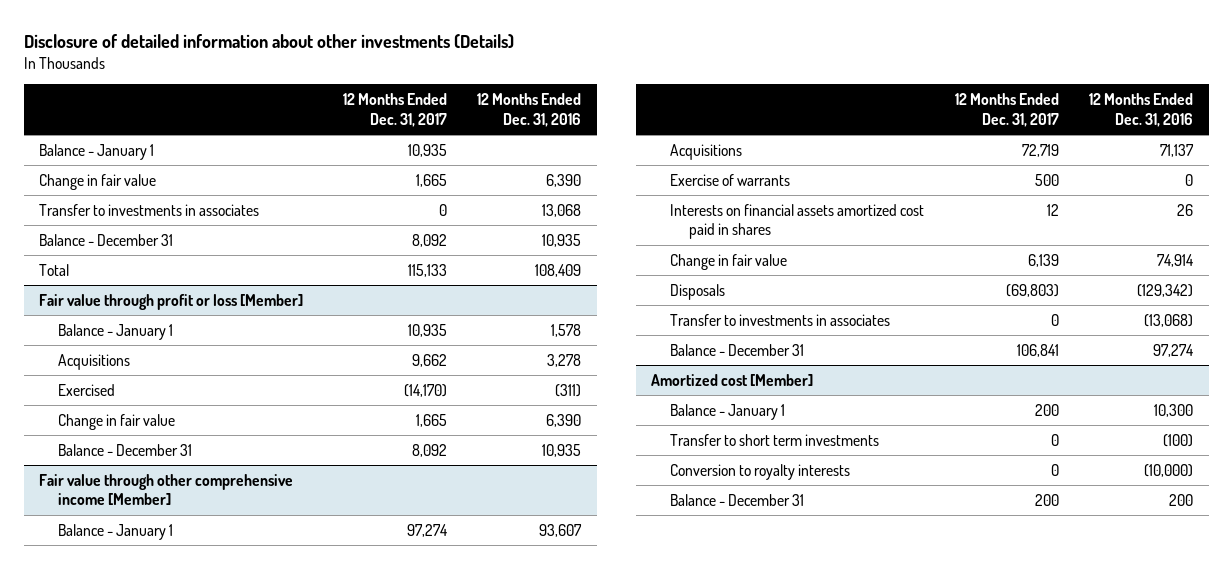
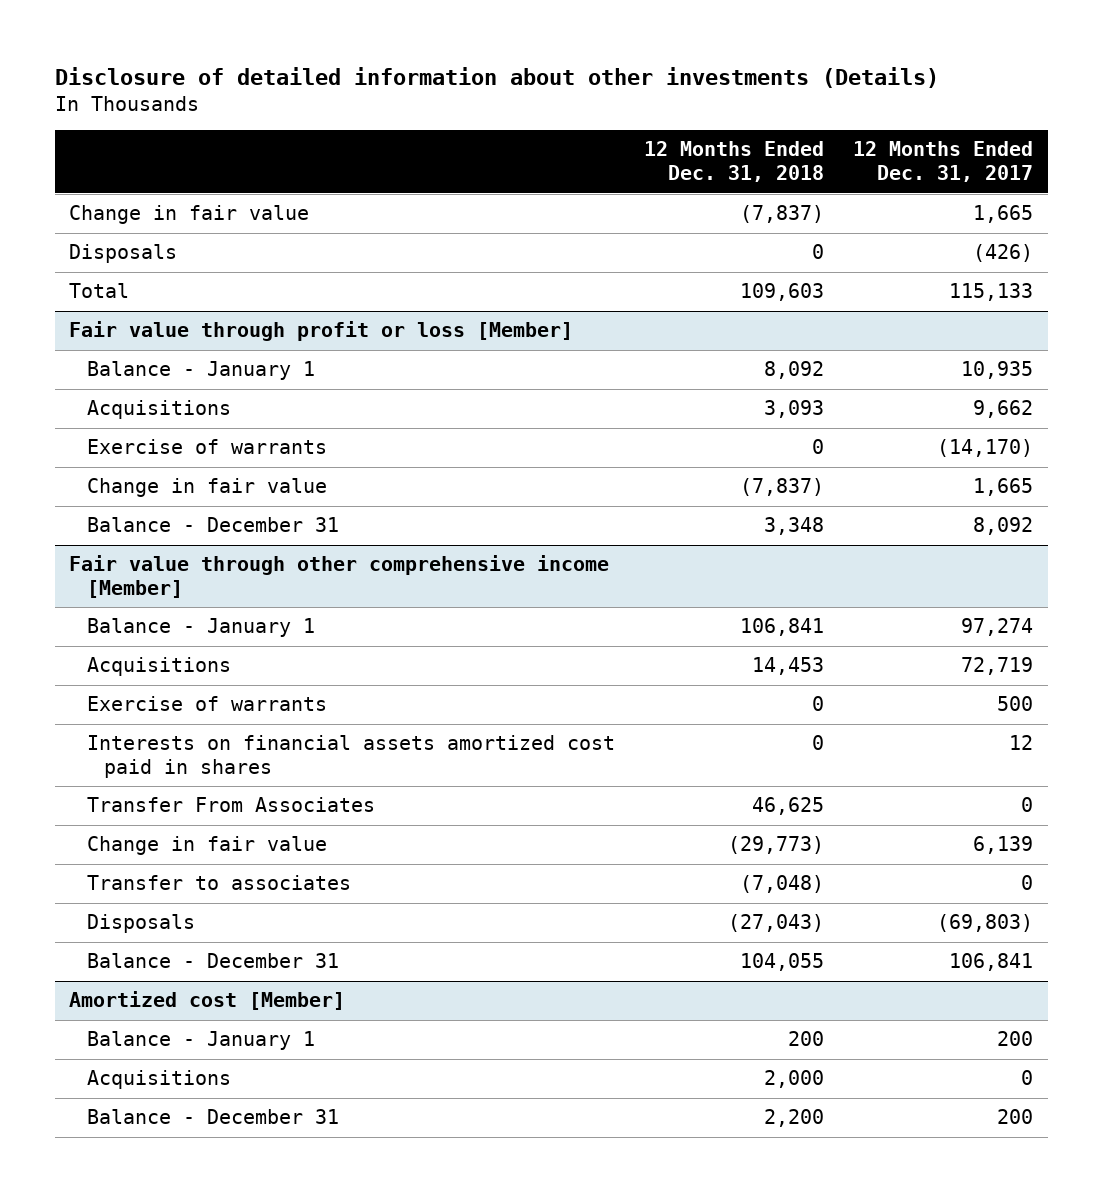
[477,93,582,127] 12 Months Ended Dec. 31, 2016 -> none
none -> [643,141,824,183] 12 Months Ended Dec. 31, 2018
[38,143,154,160] Balance - January 1 -> none
[38,203,259,216] Transfer to investments in associates -> none
[38,233,173,246] Balance - December 31 -> none
none -> [69,244,178,264] Disposals
[58,383,116,396] Exercised -> [86,439,327,455] Exercise of warrants
none -> [86,797,375,813] Transfer From Associates
none -> [86,875,351,891] Transfer to associates
[670,313,891,326] Transfer to investments in associates -> none
[670,433,880,446] Transfer to short term investments -> none
[670,463,851,480] Conversion to royalty interests -> none
none -> [86,1070,231,1090] Acquisitions

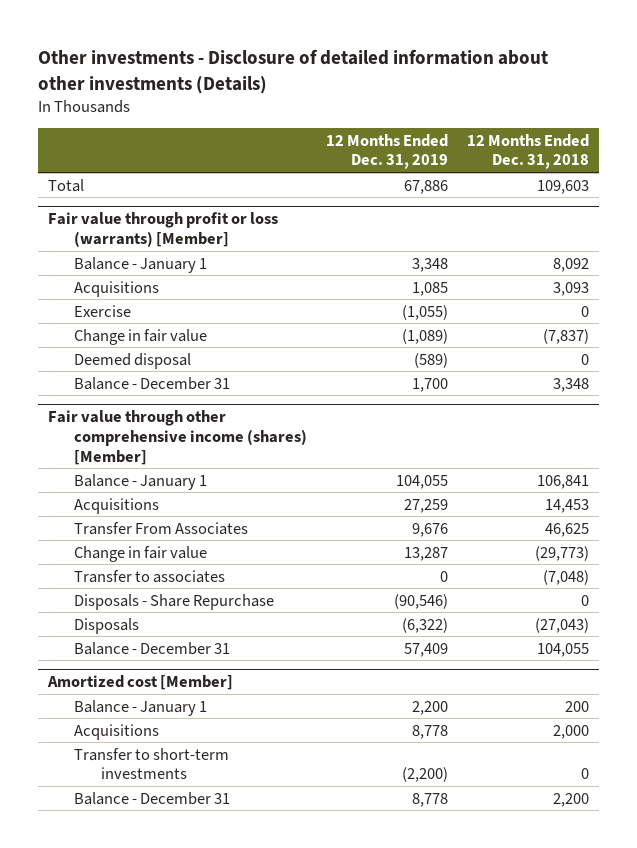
[54,66,939,88] Disclosure of detailed information about other investments (Details) -> [38,48,549,94] Other investments - Disclosure of detailed information about other investments (Details)
[853,141,1034,183] 12 Months Ended Dec. 31, 2017 -> none
none -> [326,133,449,170] 12 Months Ended Dec. 31, 2019
[69,205,310,225] Change in fair value -> none
[69,244,178,264] Disposals -> none
[69,321,574,342] Fair value through profit or loss [Member] -> [47,212,278,248] Fair value through profit or loss (warrants) [Member]
[86,439,327,455] Exercise of warrants -> [74,304,132,317] Exercise
none -> [74,352,192,369] Deemed disposal
[69,555,610,599] Fair value through other comprehensive income [Member] -> [47,410,308,465] Fair value through other comprehensive income (shares) [Member]
[86,696,327,712] Exercise of warrants -> none
[86,735,615,779] Interests on financial assets amortized cost paid in shares -> none
none -> [74,593,275,610] Disposals - Share Repurchase
none -> [74,747,230,780] Transfer to short-term investments

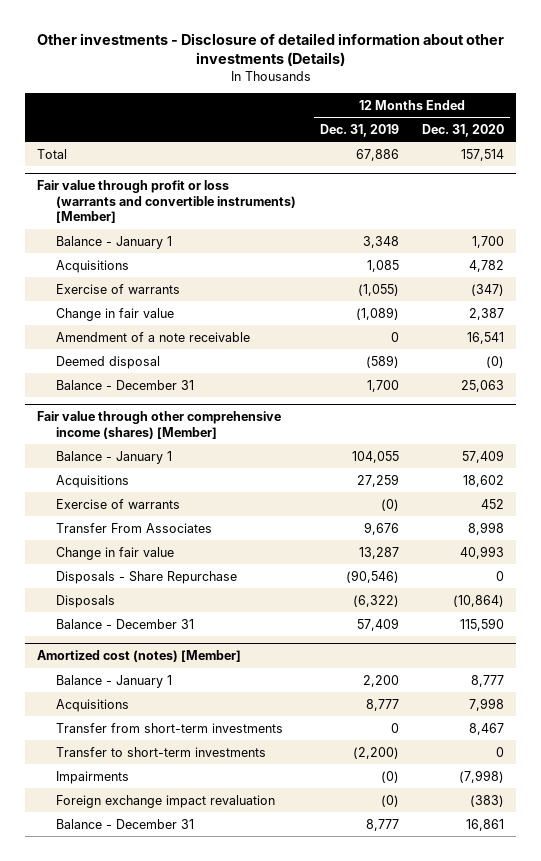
[467,133,590,170] 12 Months Ended Dec. 31, 2018 -> none
none -> [422,123,505,137] Dec. 31, 2020
[47,212,278,248] Fair value through profit or loss (warrants) [Member] -> [36,180,297,224] Fair value through profit or loss (warrants and convertible instruments) [Member]
[74,304,132,317] Exercise -> [56,283,181,294] Exercise of warrants
none -> [56,331,251,342] Amendment of a note receivable
none -> [56,498,181,509] Exercise of warrants
[74,569,226,583] Transfer to associates -> none
[46,675,233,691] Amortized cost [Member] -> [36,650,241,663] Amortized cost (notes) [Member]
[412,724,449,739] 8,778 -> [365,698,399,711] 8,777
none -> [56,722,284,733] Transfer from short-term investments
none -> [56,770,130,784] Impairments
none -> [56,794,276,808] Foreign exchange impact revaluation
[412,792,449,807] 8,778 -> [365,818,399,831] 8,777

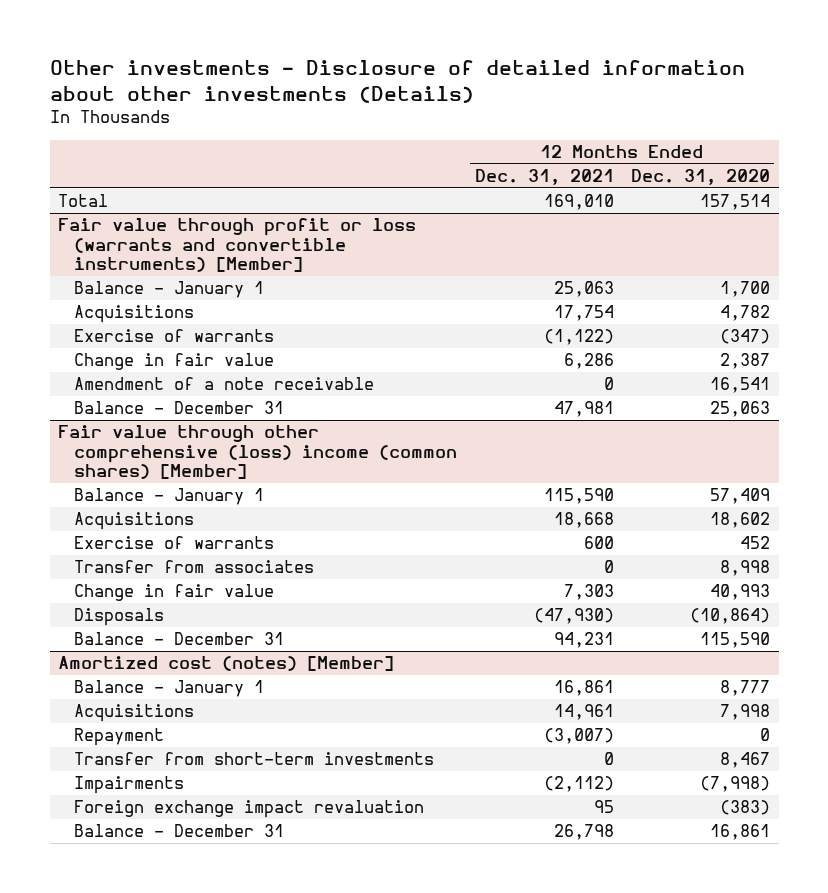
[319,123,399,137] Dec. 31, 2019 -> none
none -> [474,169,614,186] Dec. 31, 2021
[56,355,161,369] Deemed disposal -> none
[36,411,281,439] Fair value through other comprehensive income (shares) [Member] -> [58,425,458,480] Fair value through other comprehensive (loss) income (common shares) [Member]
[56,522,213,533] Transfer From Associates -> [74,560,315,574] Transfer from associates
[56,570,238,584] Disposals - Share Repurchase -> none
none -> [74,728,165,747] Repayment
[56,746,267,757] Transfer to short-term investments -> none

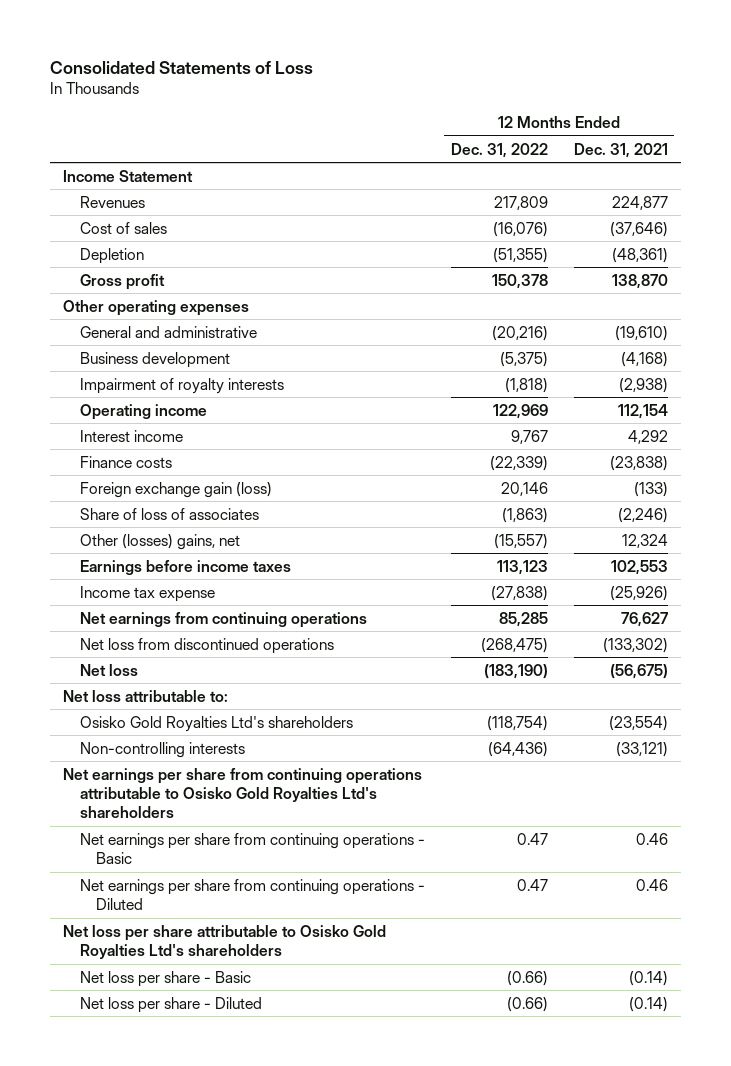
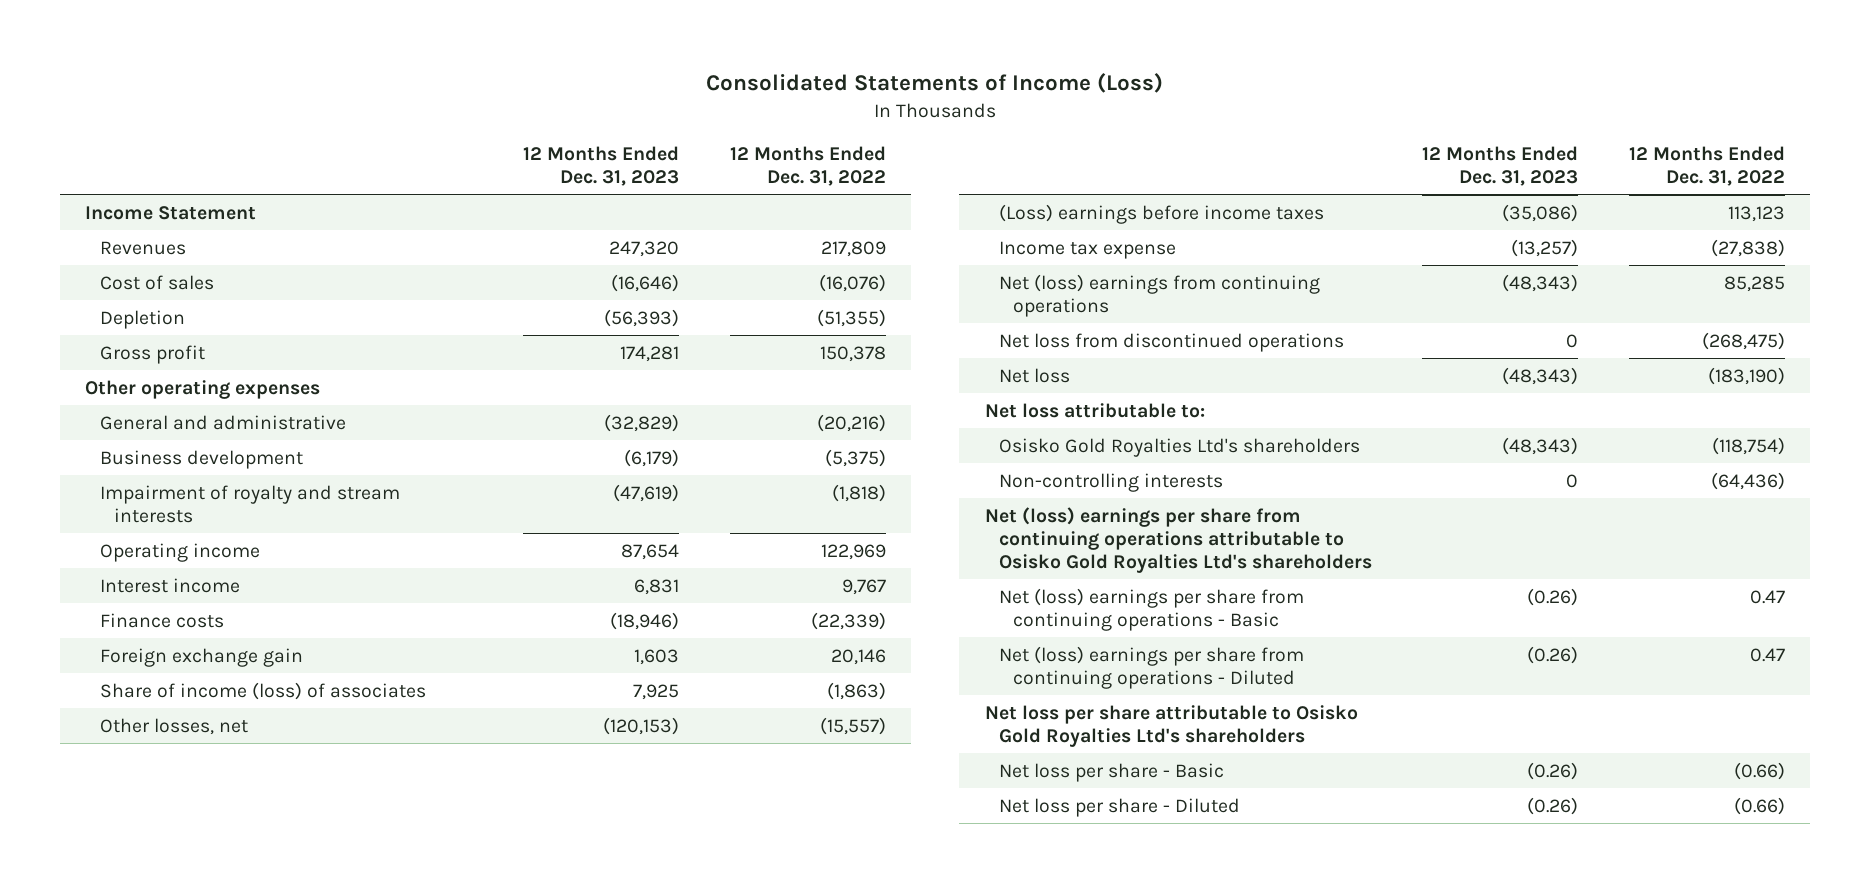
[49,60,313,74] Consolidated Statements of Loss -> [706,73,1164,94] Consolidated Statements of Income (Loss)
[573,142,668,158] Dec. 31, 2021 -> none
none -> [523,145,680,186] 12 Months Ended Dec. 31, 2023
[79,377,284,394] Impairment of royalty interests -> [99,484,400,523] Impairment of royalty and stream interests
[79,481,272,498] Foreign exchange gain (loss) -> [99,647,303,667] Foreign exchange gain
[79,507,259,520] Share of loss of associates -> [99,681,426,700] Share of income (loss) of associates
[79,533,240,550] Other (losses) gains, net -> [99,717,248,735] Other losses, net
[79,559,291,575] Earnings before income taxes -> [998,203,1324,224] (Loss) earnings before income taxes
[79,611,367,628] Net earnings from continuing operations -> [998,273,1320,317] Net (loss) earnings from continuing operations
[62,767,422,819] Net earnings per share from continuing operations attributable to Osisko Gold Royalties Ltd's shareholders -> [984,506,1372,573] Net (loss) earnings per share from continuing operations attributable to Osisko Gold Royalties Ltd's shareholders
[79,832,425,864] Net earnings per share from continuing operations - Basic -> [998,587,1304,631] Net (loss) earnings per share from continuing operations - Basic
[79,878,425,910] Net earnings per share from continuing operations - Diluted -> [998,645,1304,689] Net (loss) earnings per share from continuing operations - Diluted

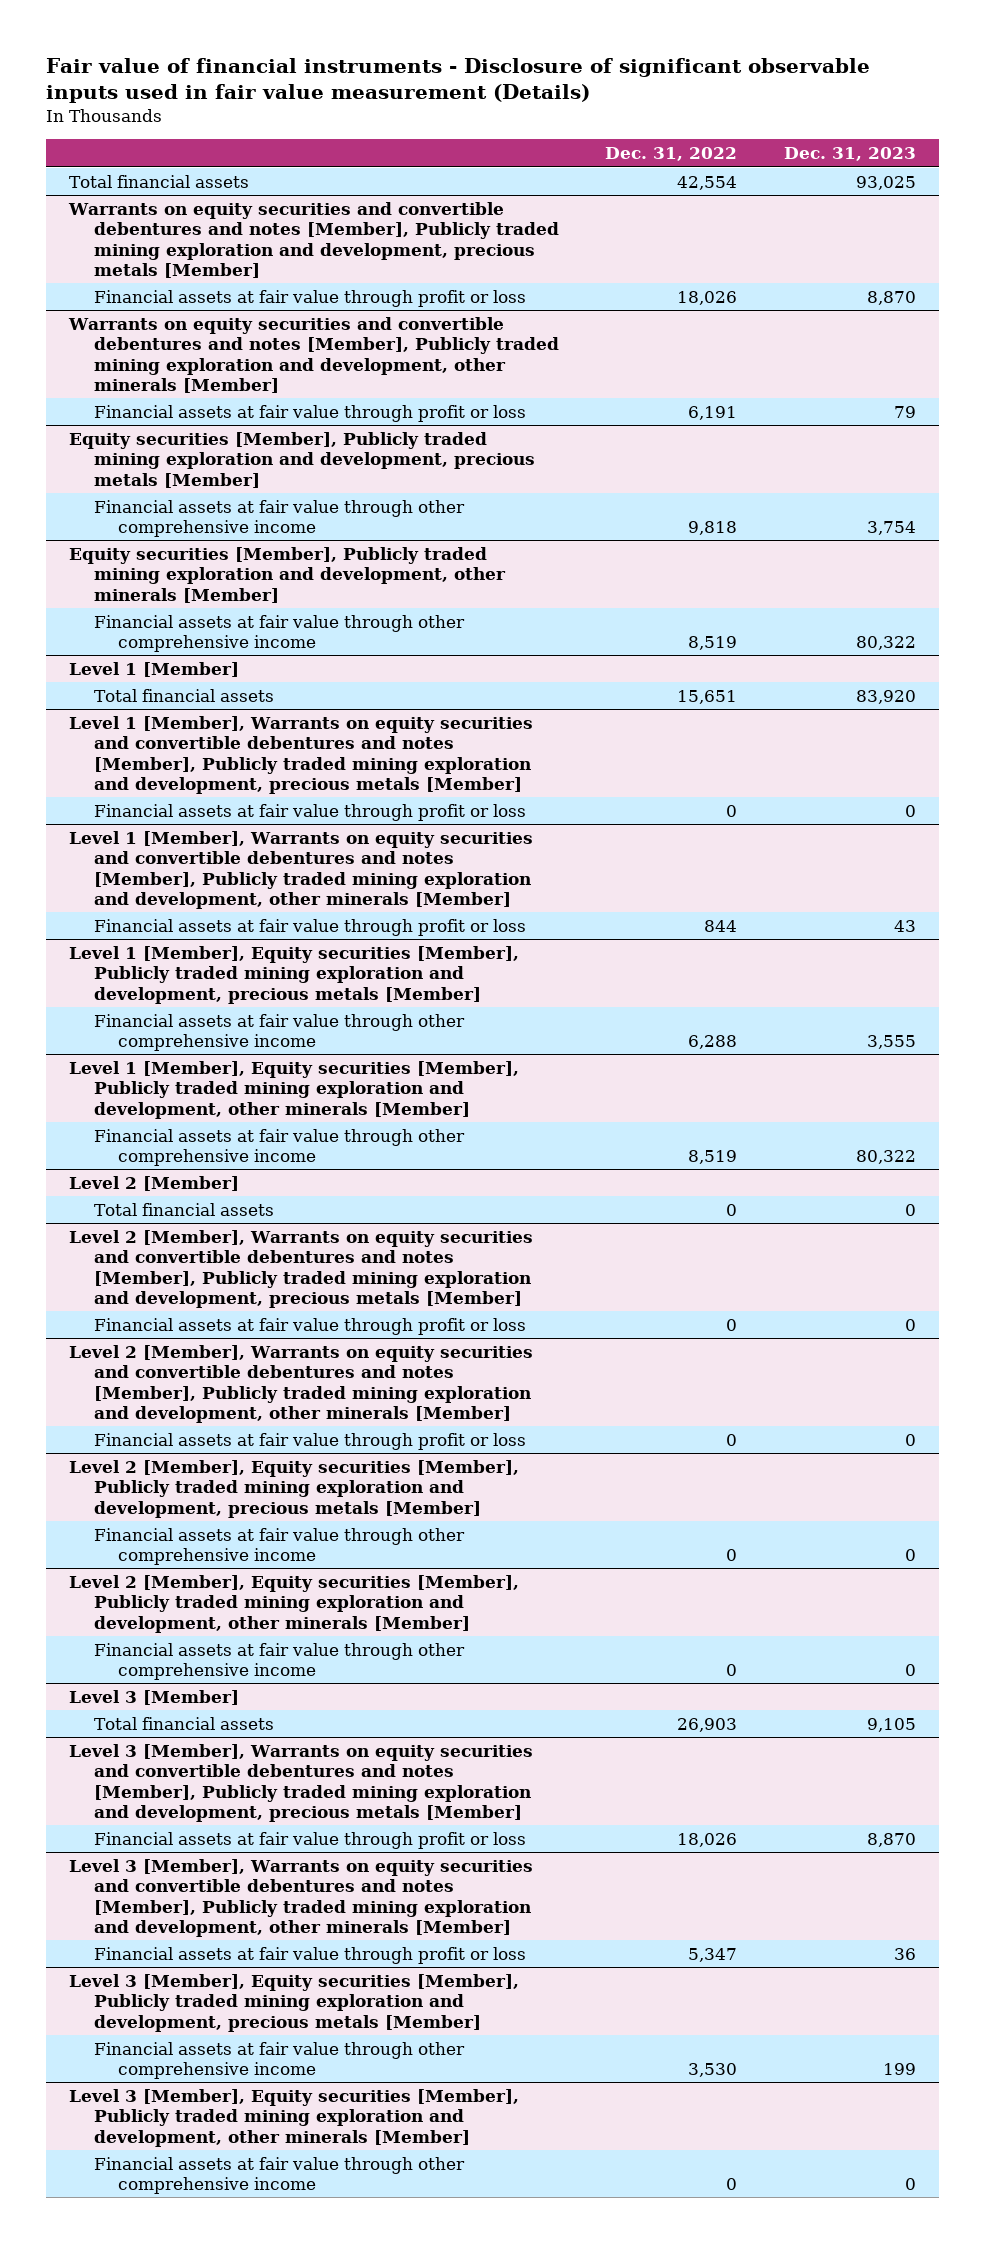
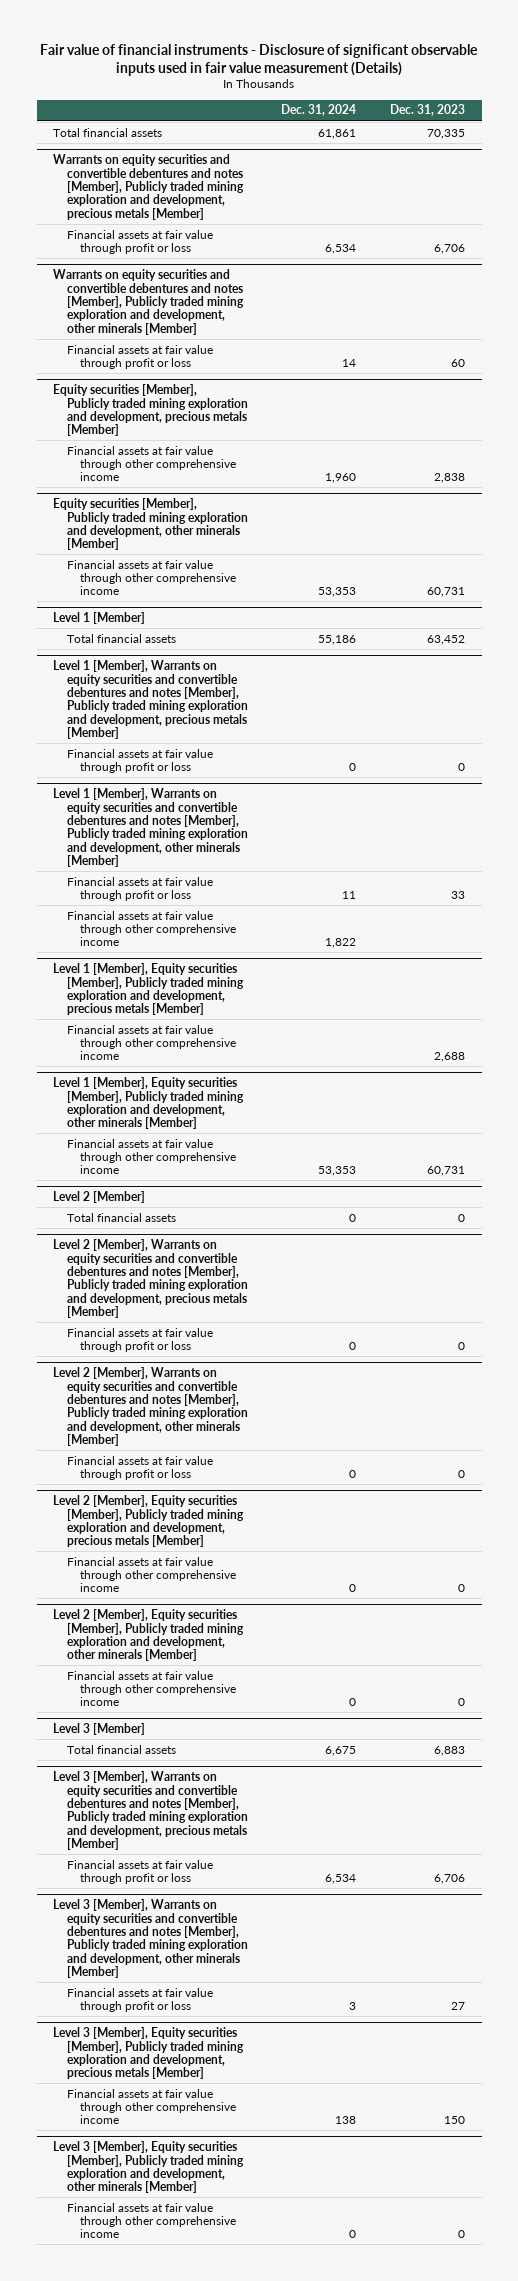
[605,147,738,162] Dec. 31, 2022 -> none
none -> [281,104,357,117] Dec. 31, 2024
[855,175,916,190] 93,025 -> [427,128,466,139] 70,335
[866,290,916,305] 8,870 -> [434,243,466,254] 6,706
[893,405,916,418] 79 -> [451,358,466,367] 60
[866,521,916,536] 3,754 -> [434,473,466,484] 2,838
[855,636,916,651] 80,322 -> [427,587,466,598] 60,731
[855,689,916,704] 83,920 -> [427,634,466,645] 63,452
[893,919,916,932] 43 -> [451,890,466,899] 33
none -> [66,910,237,947] Financial assets at fair value through other comprehensive income
[866,1035,916,1050] 3,555 -> [434,1052,466,1063] 2,688
[855,1150,916,1165] 80,322 -> [427,1166,466,1177] 60,731
[866,1717,916,1732] 9,105 -> [434,1745,466,1756] 6,883
[866,1832,916,1847] 8,870 -> [434,1873,466,1884] 6,706
[893,1947,916,1960] 36 -> [451,2001,466,2010] 27
[882,2063,916,2076] 199 -> [444,2116,466,2125] 150

